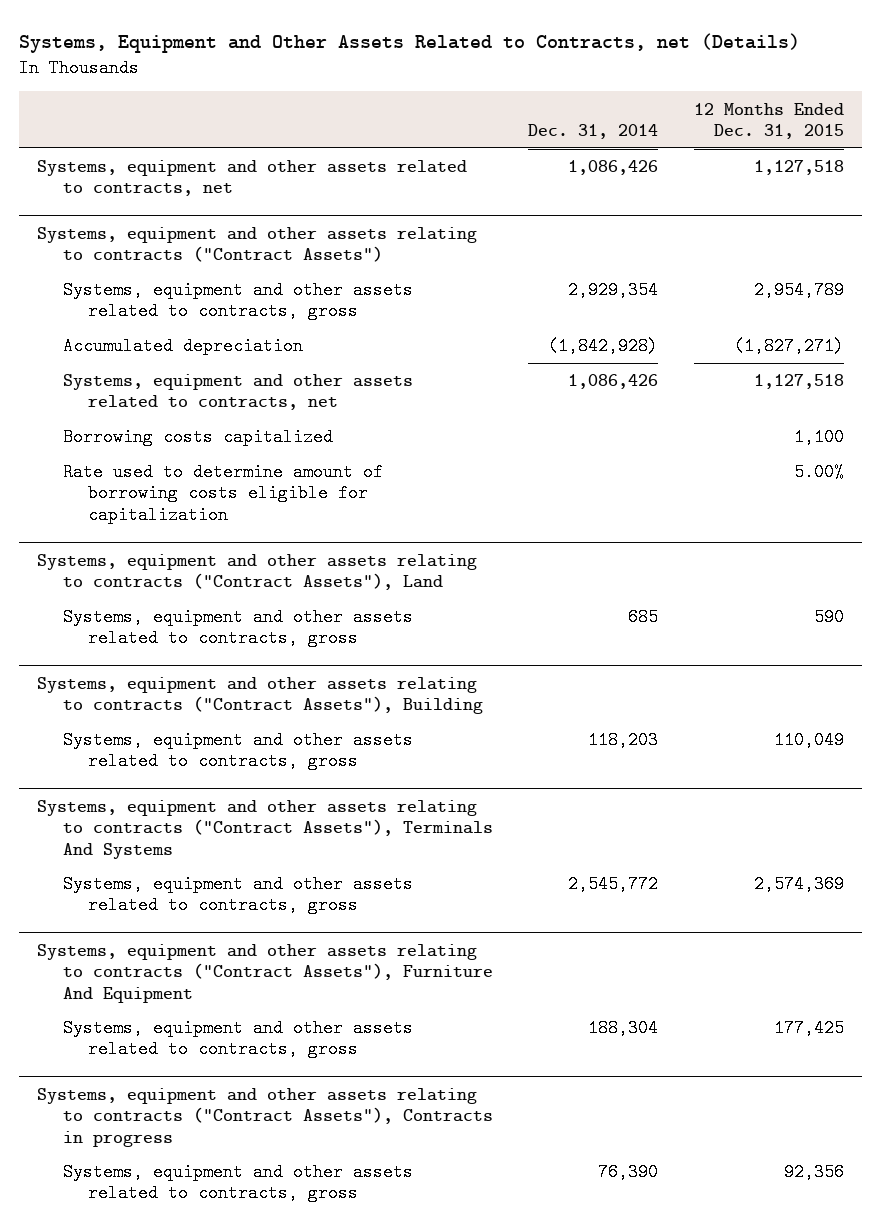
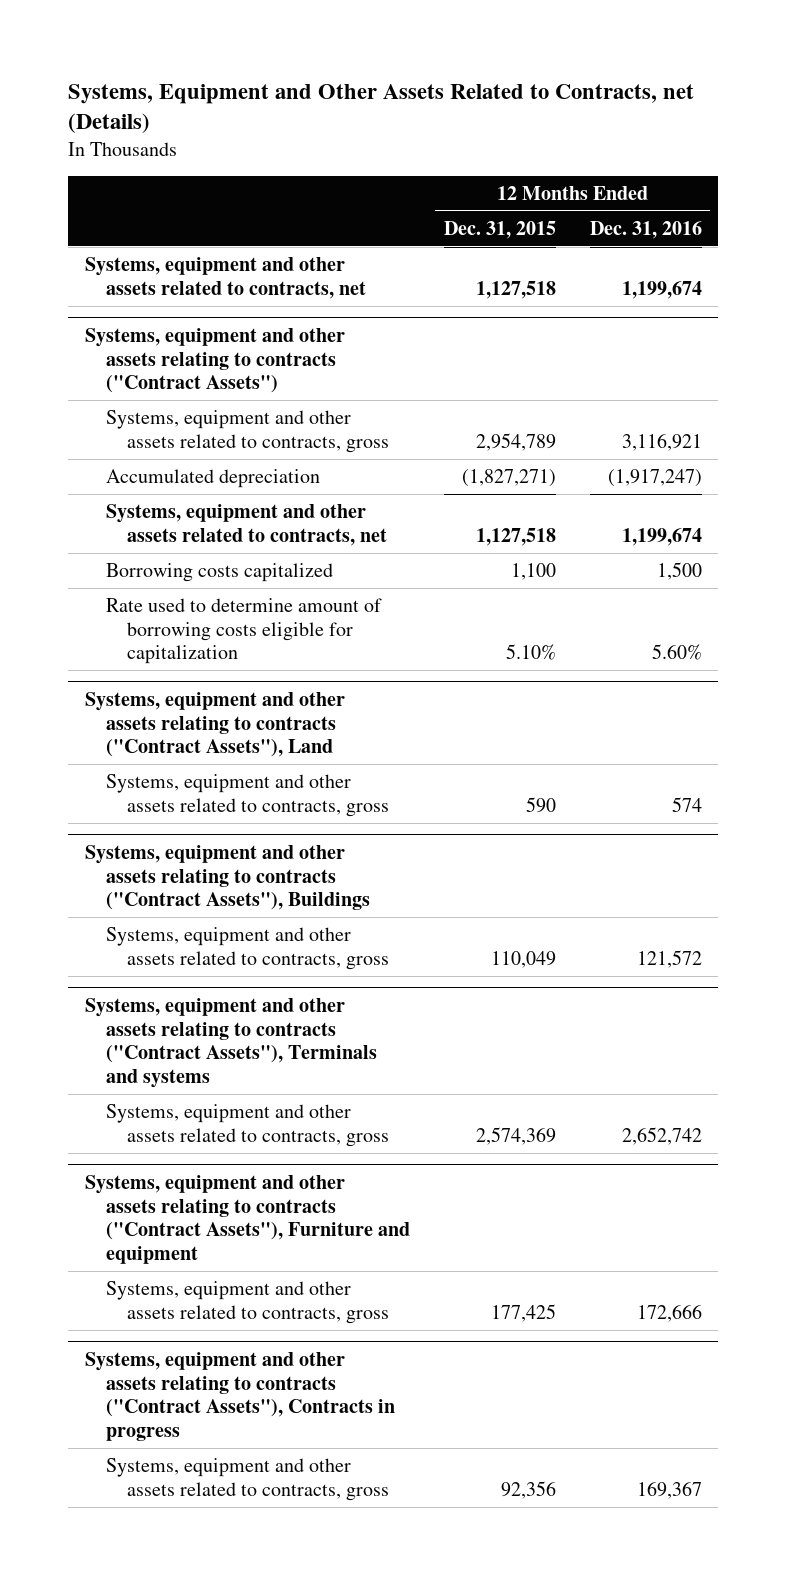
[528,123,659,139] Dec. 31, 2014 -> none
none -> [589,220,702,239] Dec. 31, 2016
[793,463,844,482] 5.00% -> [505,644,556,661] 5.10%
[37,676,483,715] Systems, equipment and other assets relating to contracts ("Contract Assets"), Building -> [85,844,370,911] Systems, equipment and other assets relating to contracts ("Contract Assets"), Buildings
[37,799,493,859] Systems, equipment and other assets relating to contracts ("Contract Assets"), Terminals And Systems -> [85,997,377,1089] Systems, equipment and other assets relating to contracts ("Contract Assets"), Terminals and systems
[37,943,493,1003] Systems, equipment and other assets relating to contracts ("Contract Assets"), Furniture And Equipment -> [85,1174,410,1265] Systems, equipment and other assets relating to contracts ("Contract Assets"), Furniture and equipment

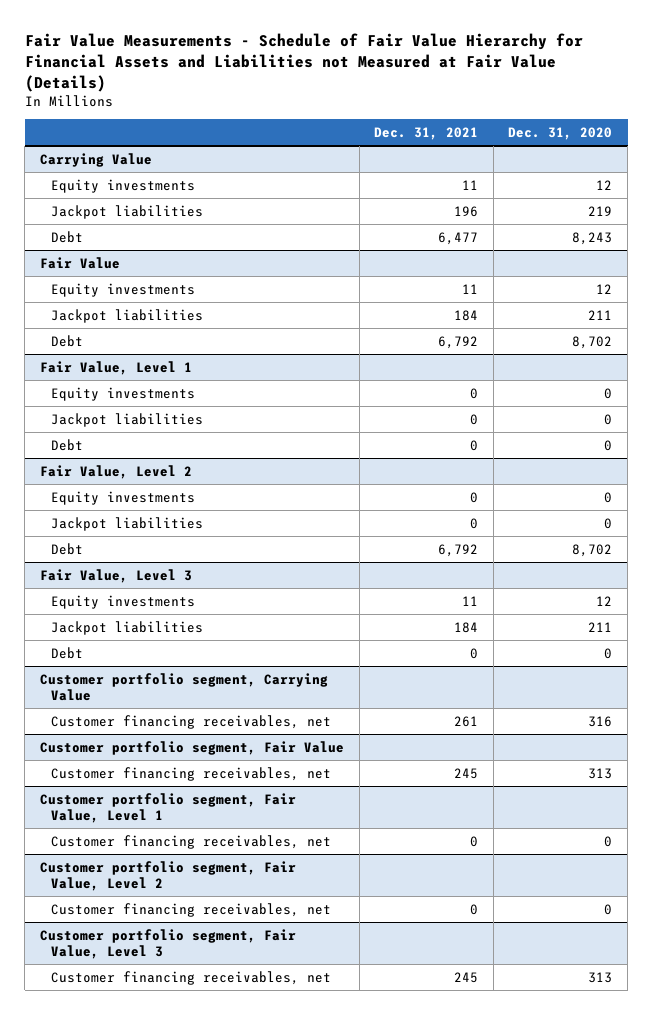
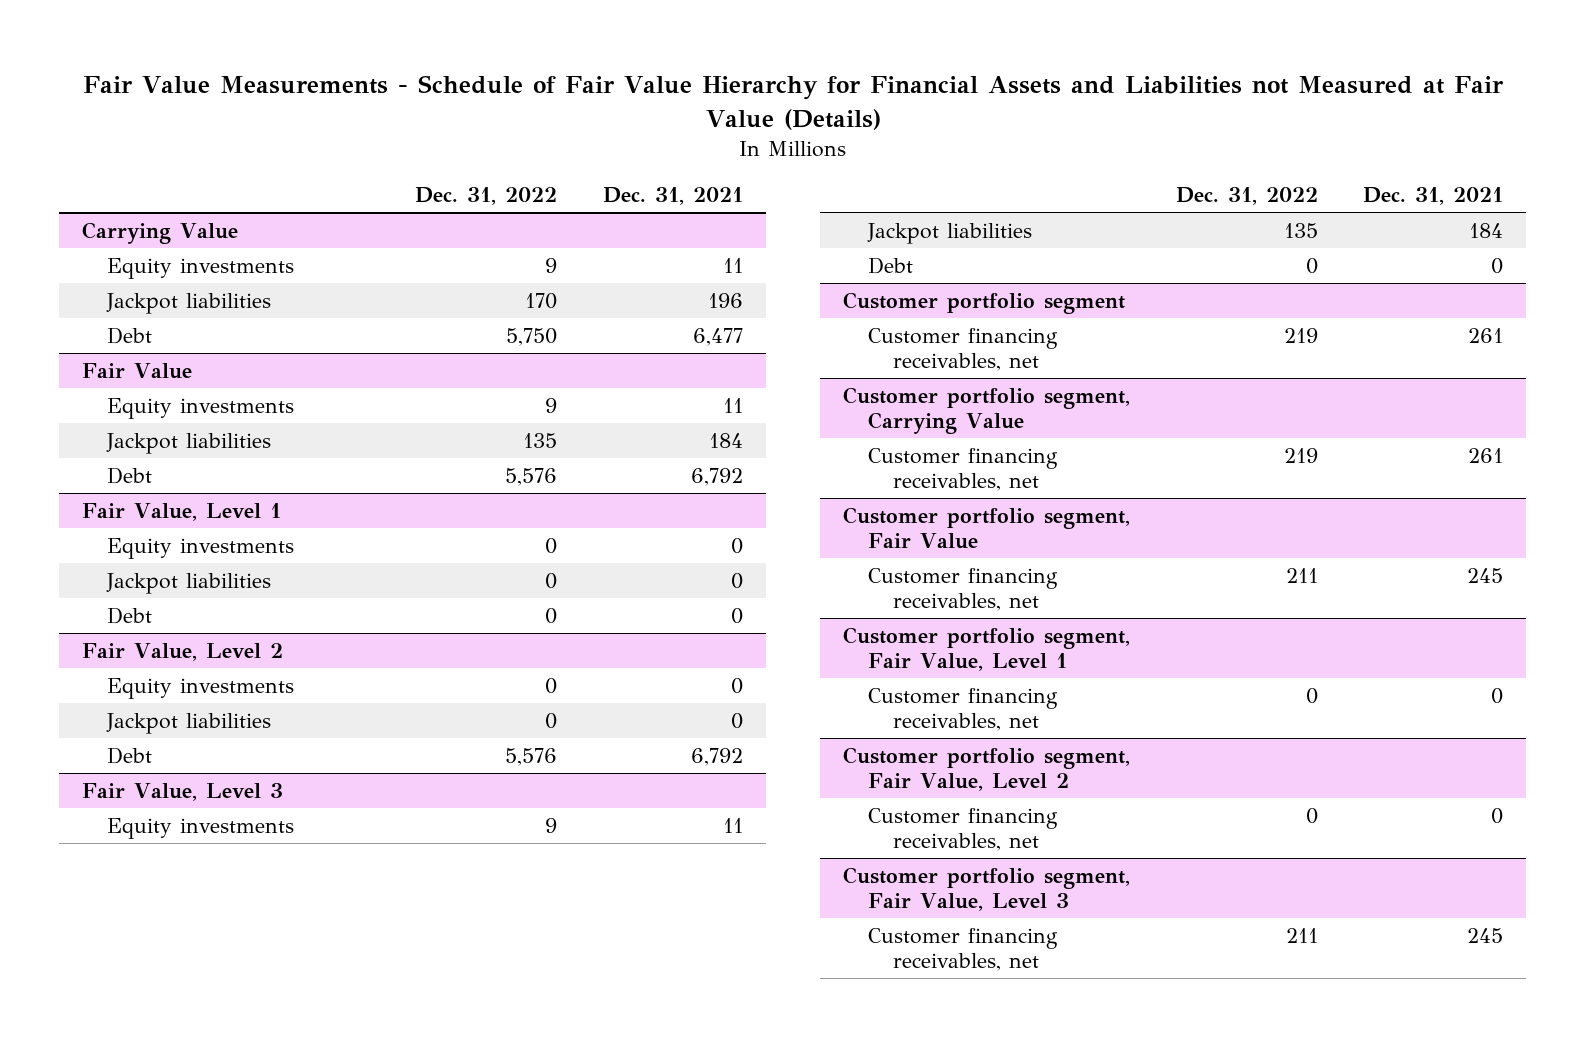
[508,126,613,140] Dec. 31, 2020 -> none
none -> [414,187,557,206] Dec. 31, 2022
none -> [842,291,1125,314] Customer portfolio segment
none -> [867,327,1058,372] Customer financing receivables, net

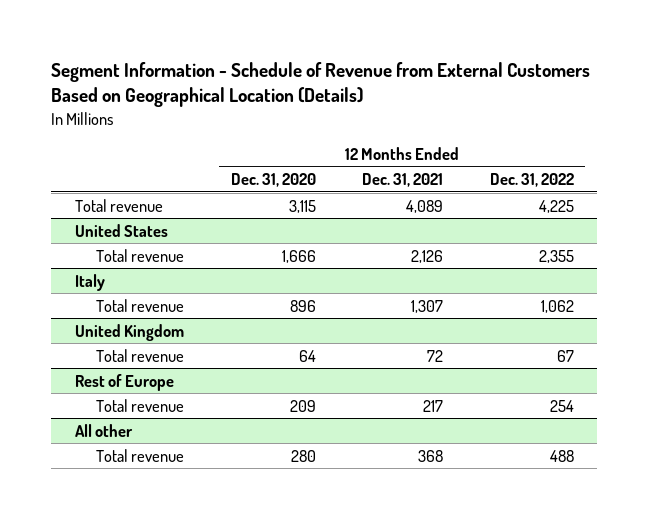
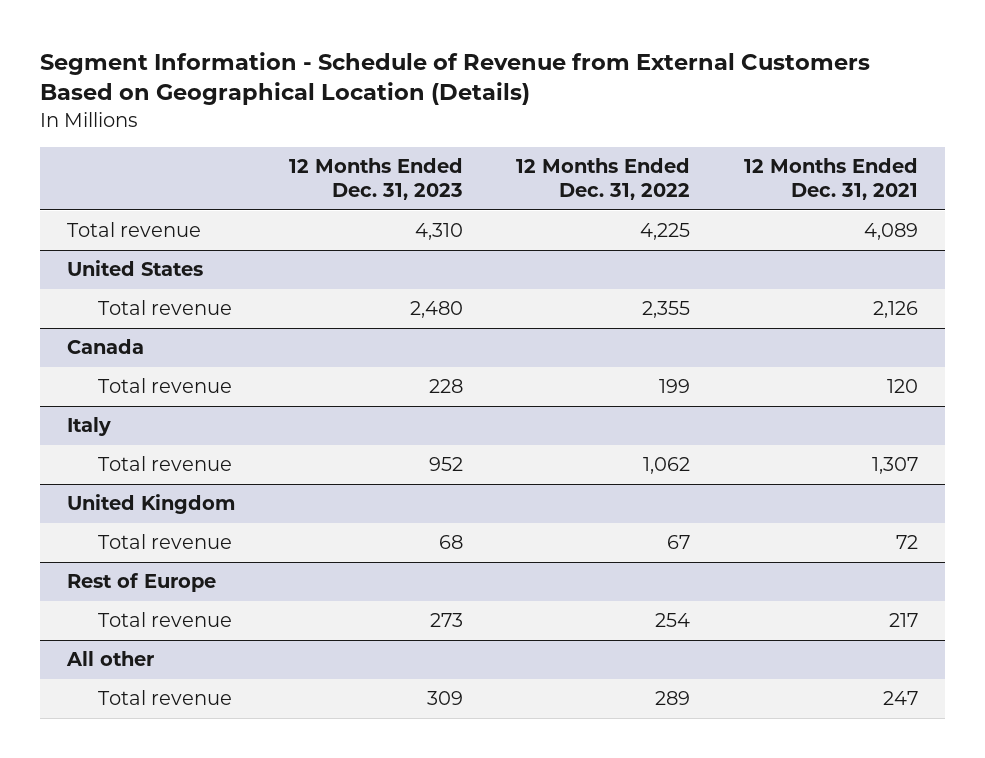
[230,173,316,188] Dec. 31, 2020 -> none
none -> [288,157,463,201] 12 Months Ended Dec. 31, 2023
none -> [66,339,144,355] Canada
none -> [97,378,232,394] Total revenue
[418,449,444,462] 368 -> [883,691,919,706] 247
[549,449,574,462] 488 -> [655,691,691,706] 289

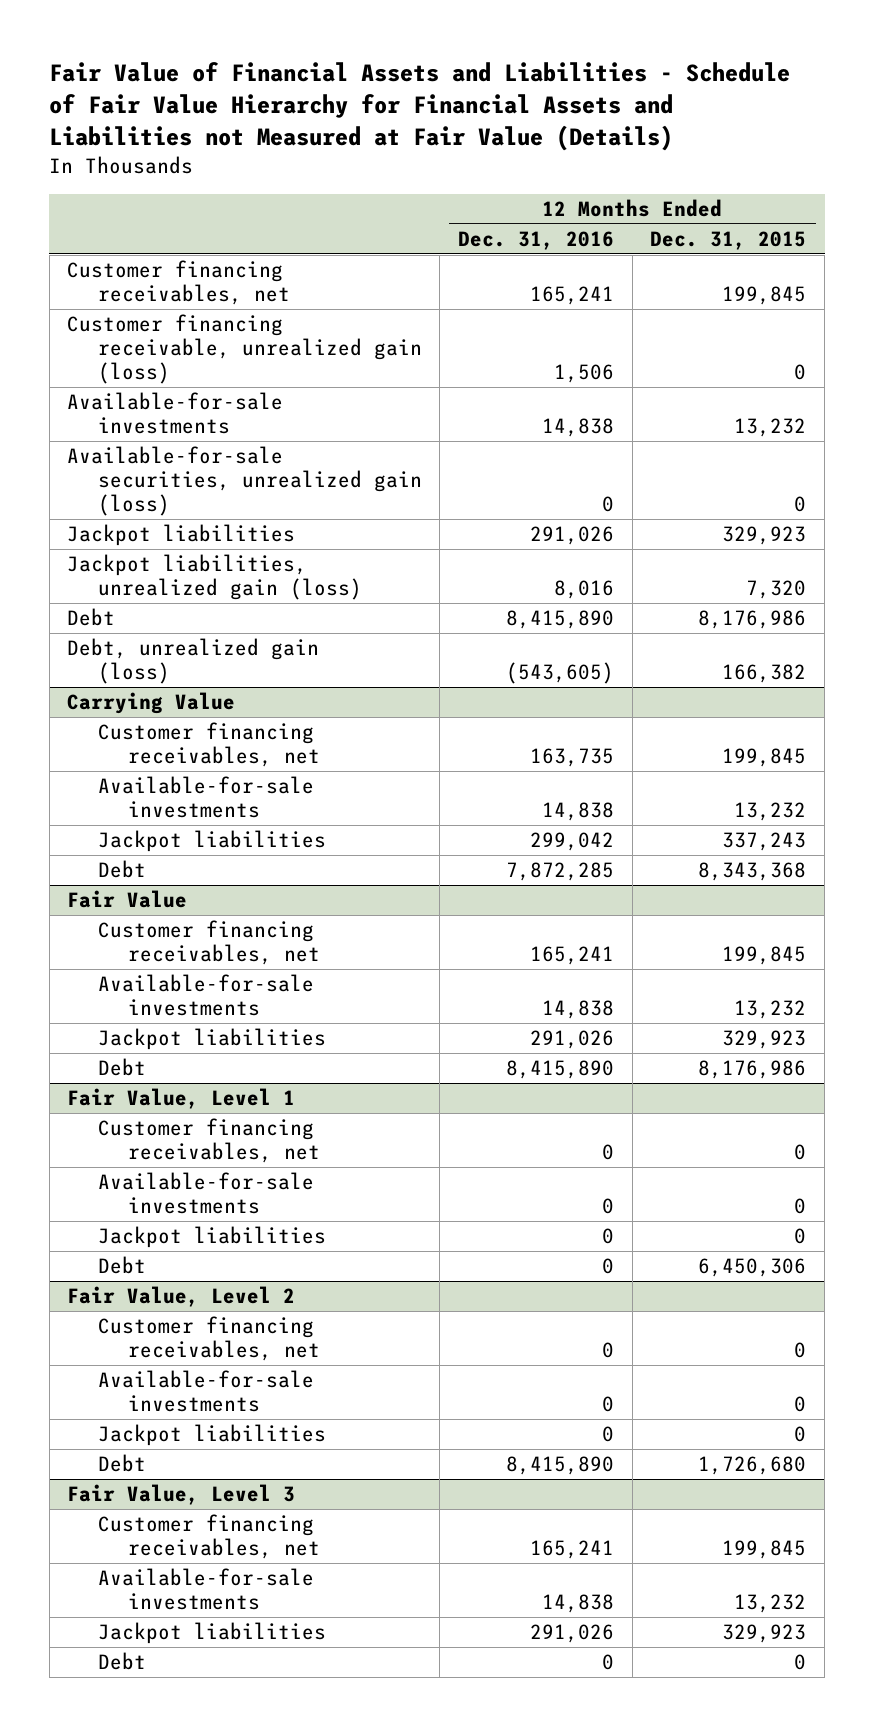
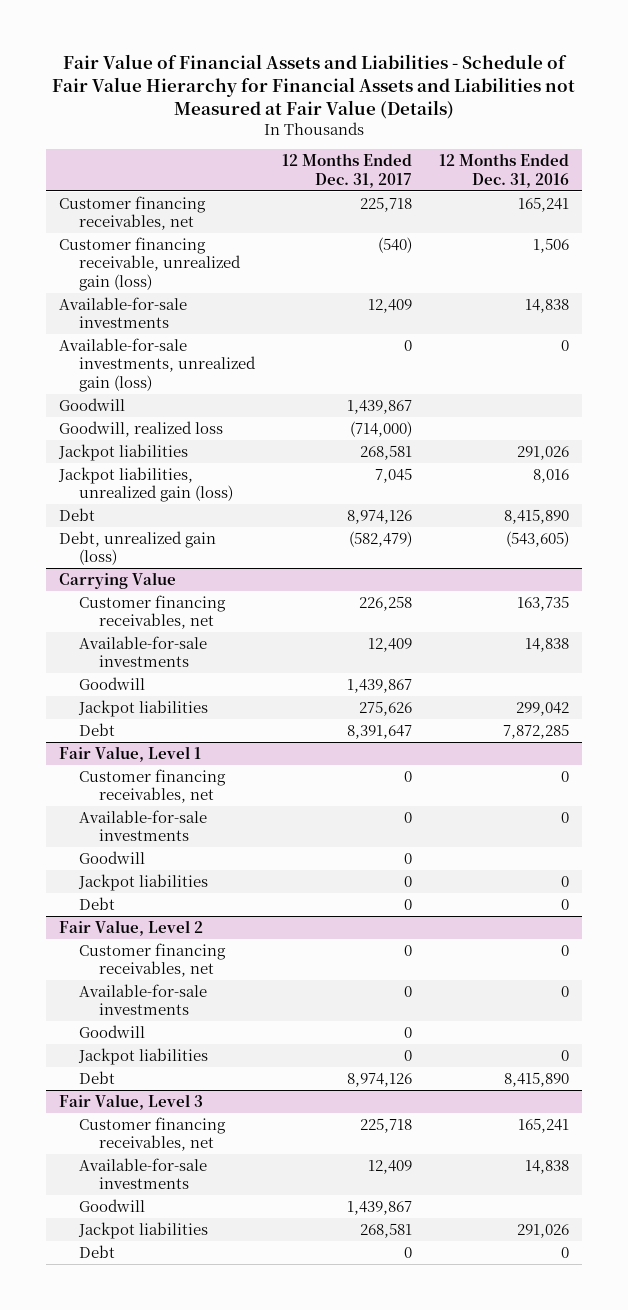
[650,230,807,250] Dec. 31, 2015 -> none
none -> [281,153,412,188] 12 Months Ended Dec. 31, 2017
[67,446,422,517] Available-for-sale securities, unrealized gain (loss) -> [59,337,257,392] Available-for-sale investments, unrealized gain (loss)
none -> [59,397,126,411] Goodwill
none -> [59,420,224,437] Goodwill, realized loss
none -> [79,676,146,690] Goodwill
[67,890,188,909] Fair Value -> none
[97,920,320,966] Customer financing receivables, net -> none
[97,974,314,1017] Available-for-sale investments -> none
[97,1028,326,1051] Jackpot liabilities -> none
[97,1058,146,1077] Debt -> none
none -> [79,850,146,864] Goodwill
none -> [79,1024,146,1038] Goodwill
none -> [79,1198,146,1212] Goodwill

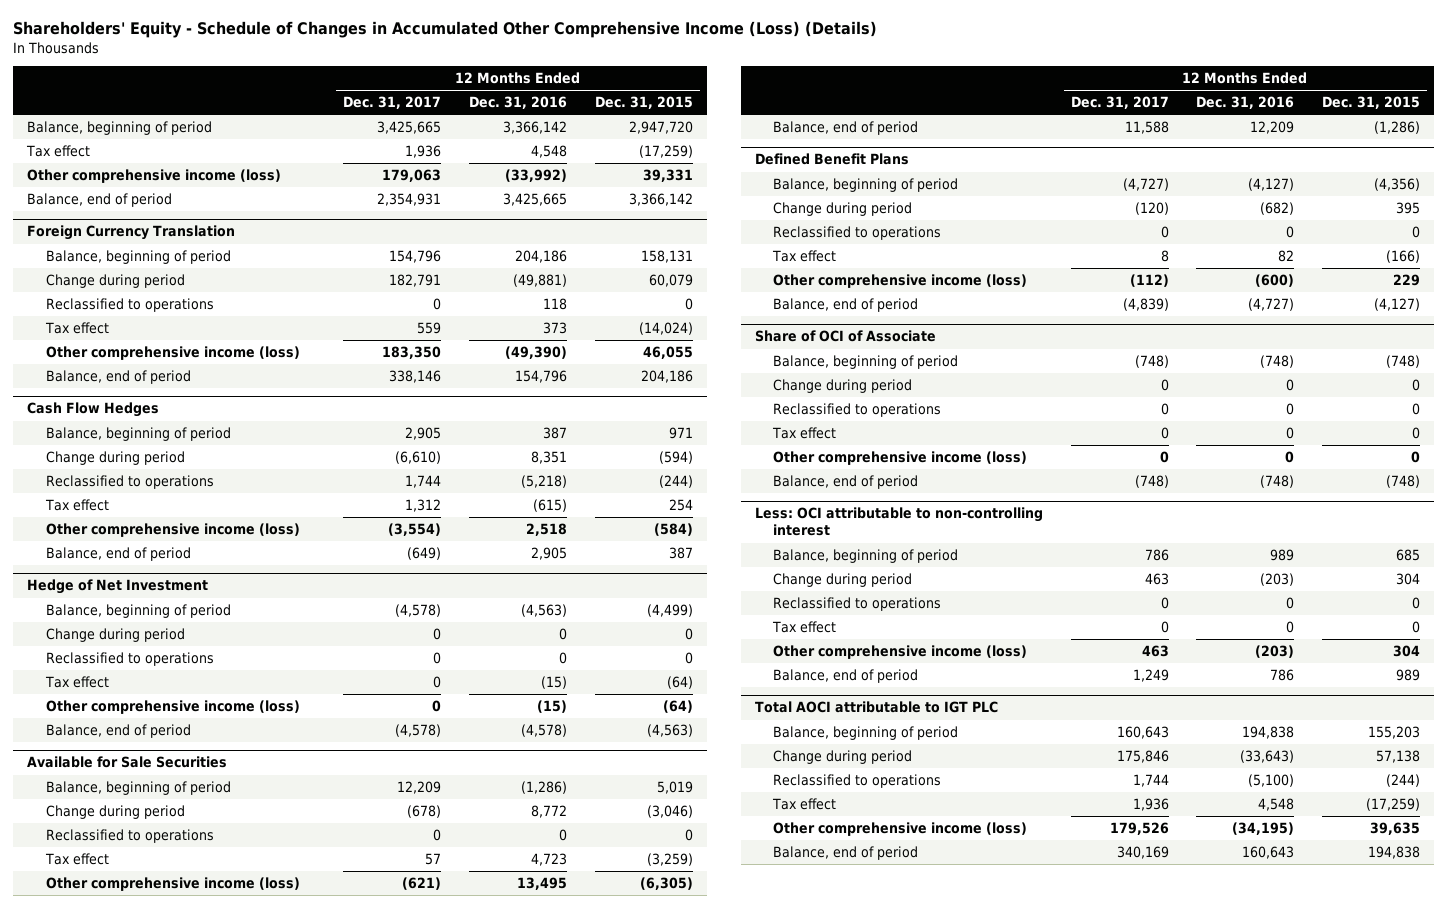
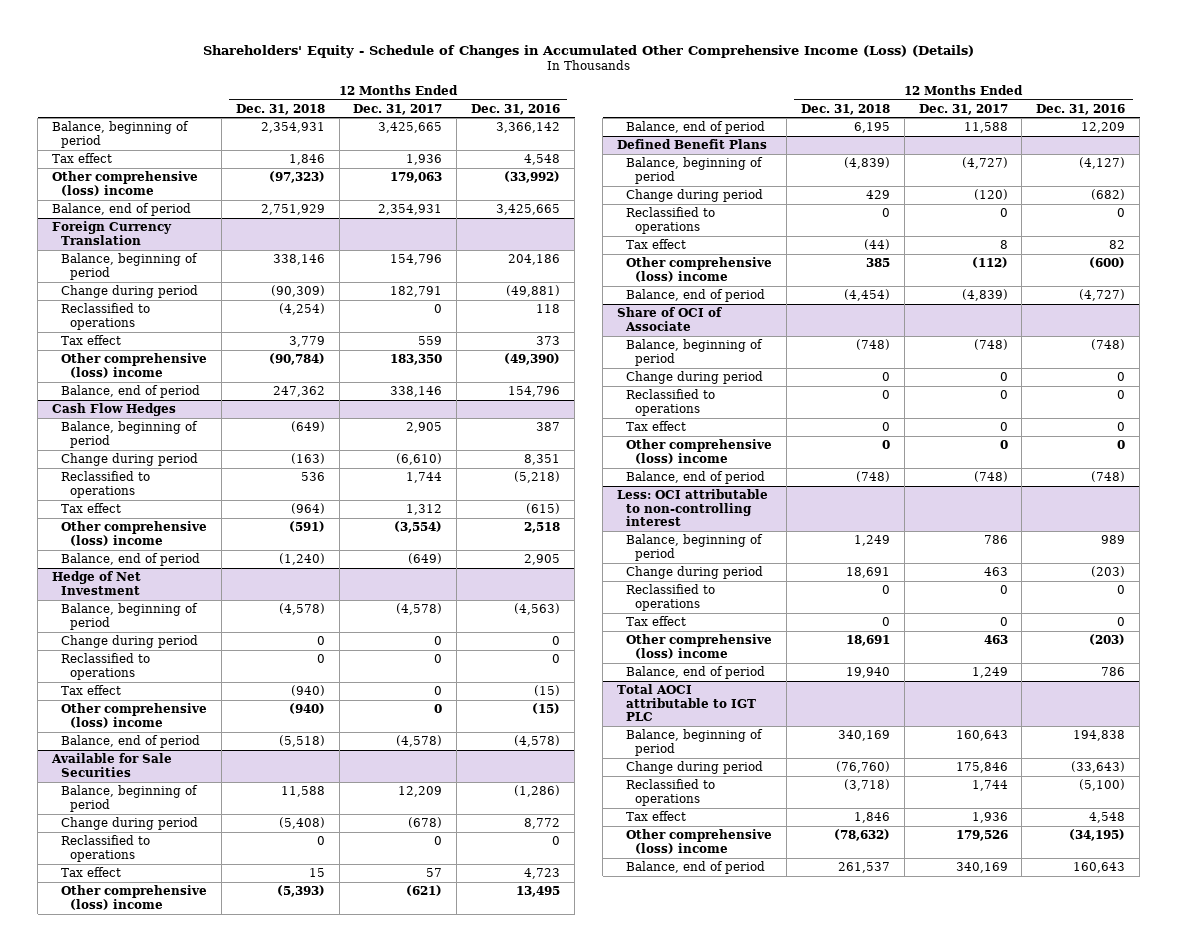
[595,96,694,110] Dec. 31, 2015 -> none
none -> [235,103,325,115] Dec. 31, 2018
[27,168,282,183] Other comprehensive income (loss) -> [51,171,198,196] Other comprehensive (loss) income
[46,345,301,360] Other comprehensive income (loss) -> [61,353,208,378] Other comprehensive (loss) income
[46,522,301,537] Other comprehensive income (loss) -> [61,521,208,546] Other comprehensive (loss) income
[46,699,301,714] Other comprehensive income (loss) -> [61,703,208,728] Other comprehensive (loss) income
[46,876,301,891] Other comprehensive income (loss) -> [61,885,208,910] Other comprehensive (loss) income
[773,273,1028,288] Other comprehensive income (loss) -> [626,257,773,282] Other comprehensive (loss) income
[773,450,1028,465] Other comprehensive income (loss) -> [626,439,773,464] Other comprehensive (loss) income
[773,644,1028,659] Other comprehensive income (loss) -> [626,634,773,659] Other comprehensive (loss) income
[773,821,1028,836] Other comprehensive income (loss) -> [626,829,773,854] Other comprehensive (loss) income

